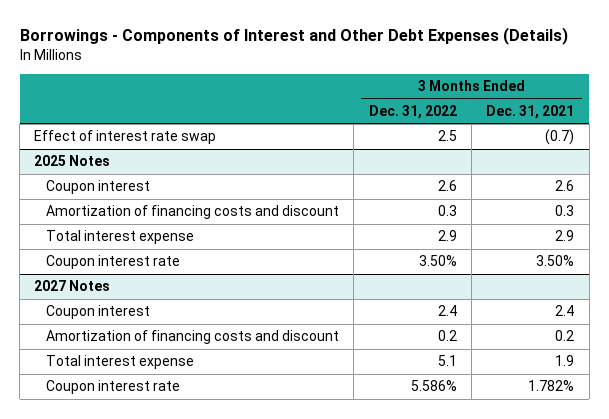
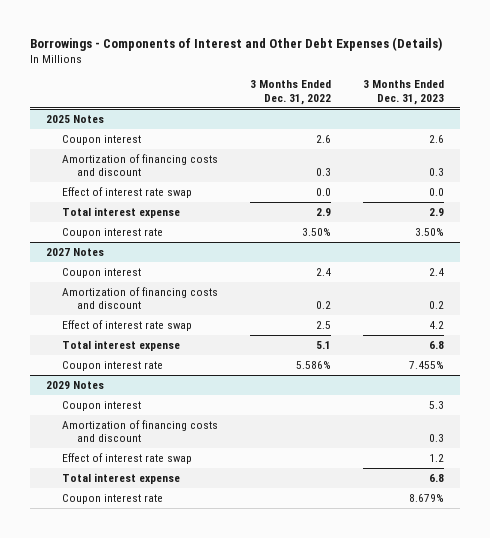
[486,104,575,119] Dec. 31, 2021 -> none
none -> [362,80,444,105] 3 Months Ended Dec. 31, 2023
[34,130,217,145] Effect of interest rate swap -> none
none -> [61,186,192,198] Effect of interest rate swap
none -> [61,319,192,331] Effect of interest rate swap
none -> [46,380,105,389] 2029 Notes
none -> [61,400,141,411] Coupon interest
none -> [61,419,218,443] Amortization of financing costs and discount
none -> [61,452,192,464] Effect of interest rate swap
none -> [61,472,180,484] Total interest expense
none -> [61,493,163,504] Coupon interest rate

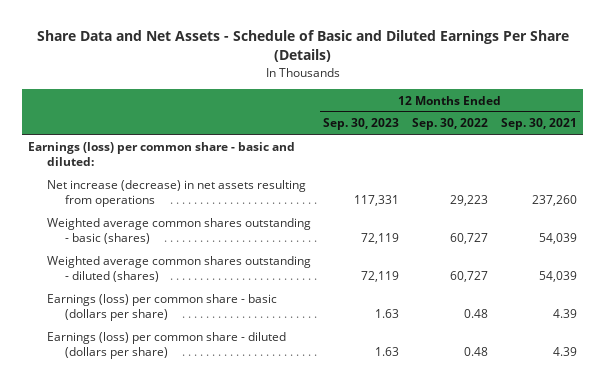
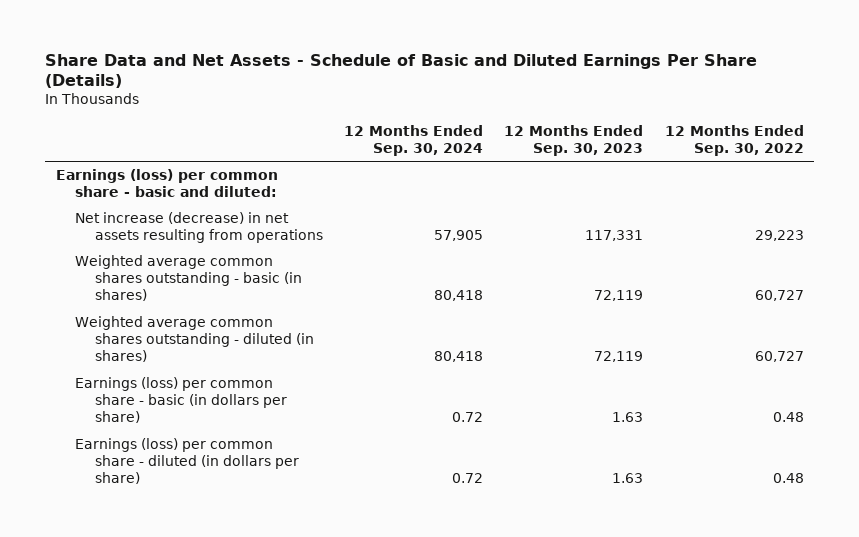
[500,118,577,131] Sep. 30, 2021 -> none
none -> [344,124,484,156] 12 Months Ended Sep. 30, 2024
[46,217,311,244] Weighted average common shares outstanding - basic (shares) -> [75,254,303,302] Weighted average common shares outstanding - basic (in shares)
[46,255,311,282] Weighted average common shares outstanding - diluted (shares) -> [75,315,315,363] Weighted average common shares outstanding - diluted (in shares)
[46,293,277,321] Earnings (loss) per common share - basic (dollars per share) -> [75,376,288,424] Earnings (loss) per common share - basic (in dollars per share)
[46,331,286,359] Earnings (loss) per common share - diluted (dollars per share) -> [75,437,300,485] Earnings (loss) per common share - diluted (in dollars per share)

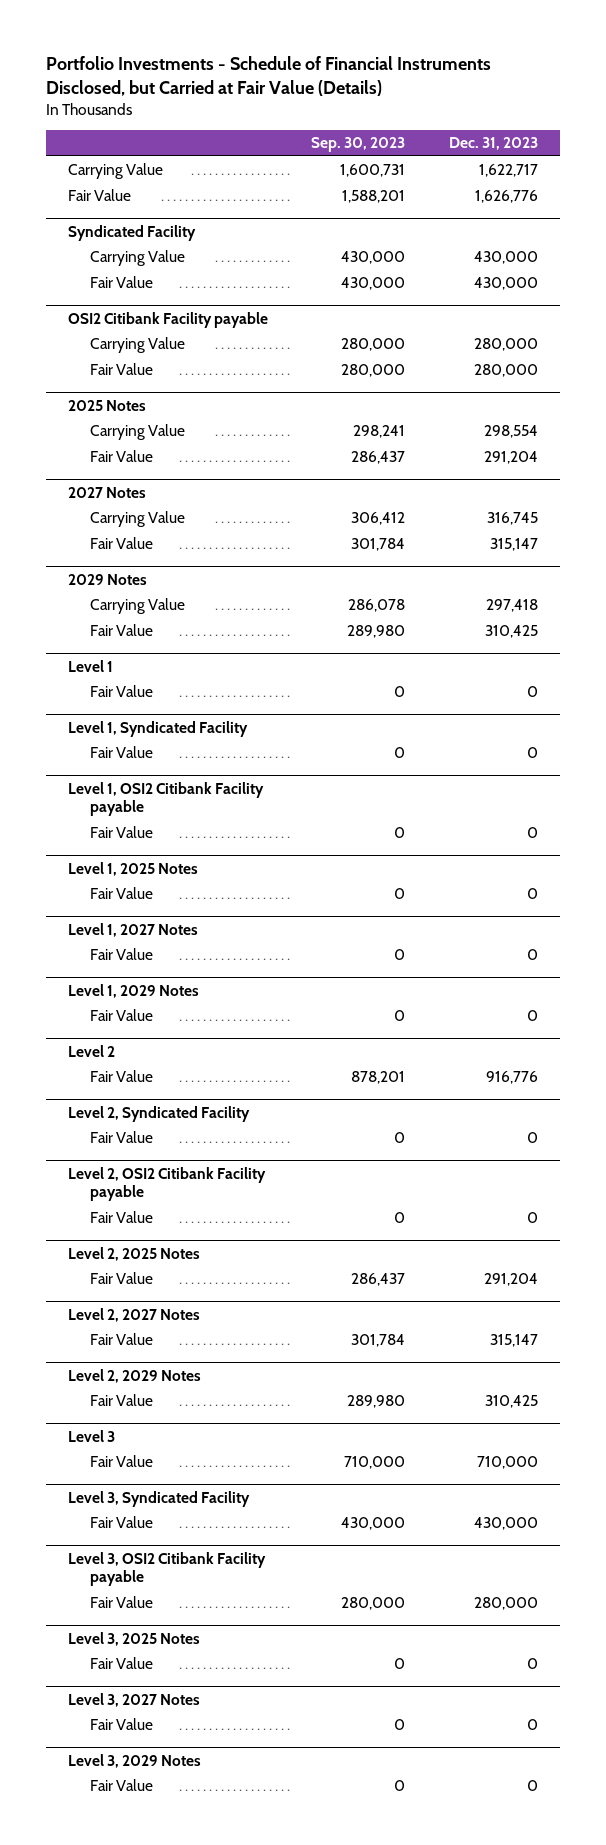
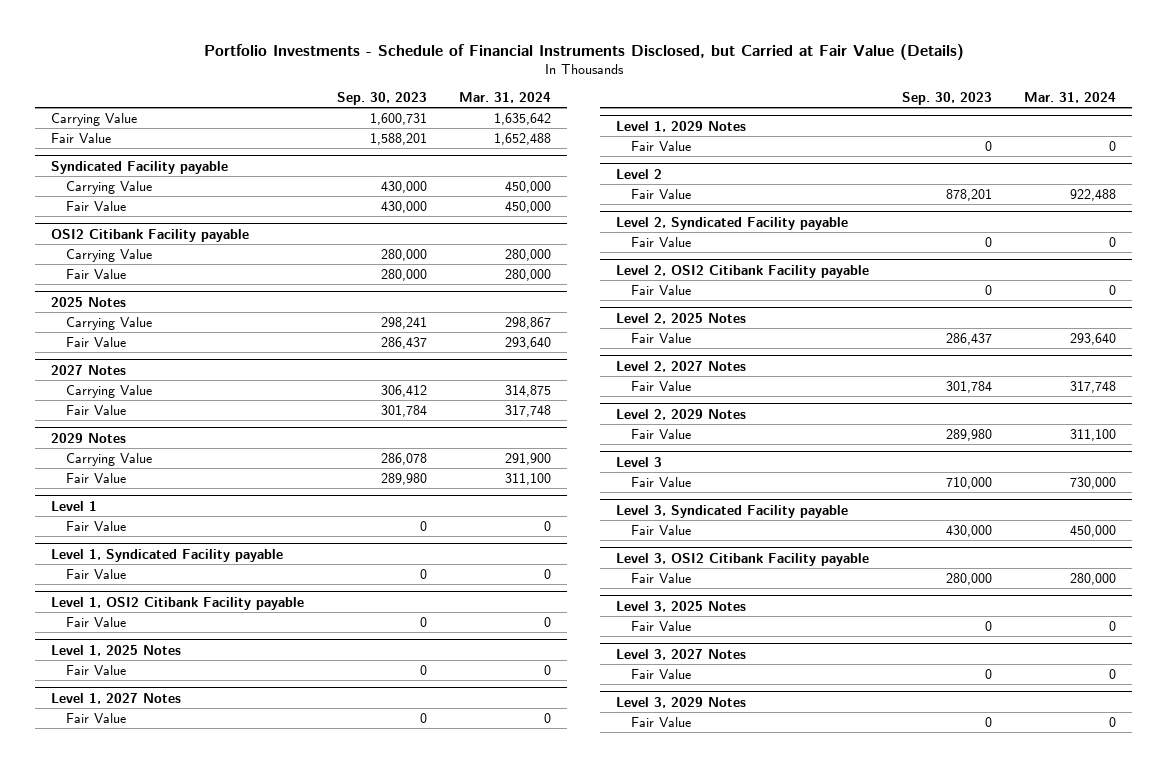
[449,137,539,151] Dec. 31, 2023 -> none
none -> [458,92,551,104] Mar. 31, 2024
[67,224,196,241] Syndicated Facility -> [51,160,229,174] Syndicated Facility payable
[67,720,248,737] Level 1, Syndicated Facility -> [51,548,284,562] Level 1, Syndicated Facility payable
[67,1105,250,1122] Level 2, Syndicated Facility -> [616,216,849,230] Level 2, Syndicated Facility payable
[67,1490,250,1507] Level 3, Syndicated Facility -> [616,504,849,518] Level 3, Syndicated Facility payable

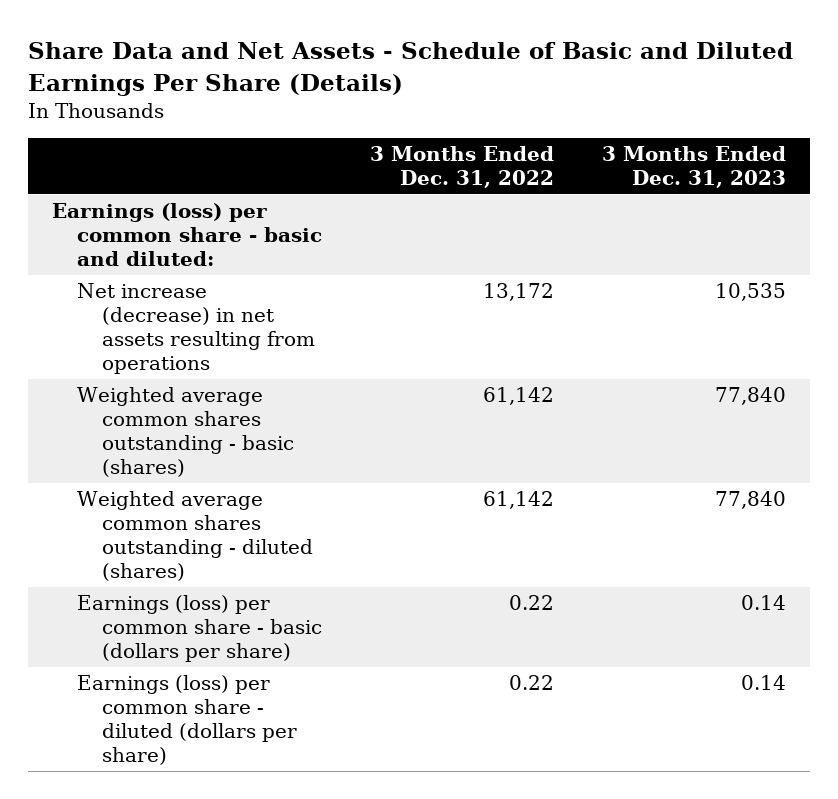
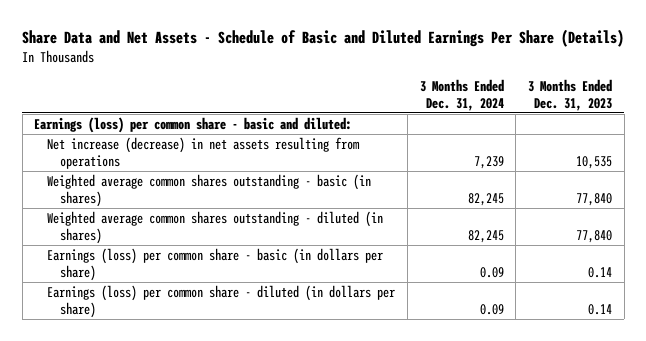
[369,145,554,189] 3 Months Ended Dec. 31, 2022 -> none
none -> [419,78,504,111] 3 Months Ended Dec. 31, 2024
[77,387,294,478] Weighted average common shares outstanding - basic (shares) -> [47,174,372,207] Weighted average common shares outstanding - basic (in shares)
[77,491,313,582] Weighted average common shares outstanding - diluted (shares) -> [47,211,384,244] Weighted average common shares outstanding - diluted (in shares)
[77,595,322,663] Earnings (loss) per common share - basic (dollars per share) -> [47,248,384,281] Earnings (loss) per common share - basic (in dollars per share)
[77,675,297,766] Earnings (loss) per common share - diluted (dollars per share) -> [47,285,396,318] Earnings (loss) per common share - diluted (in dollars per share)

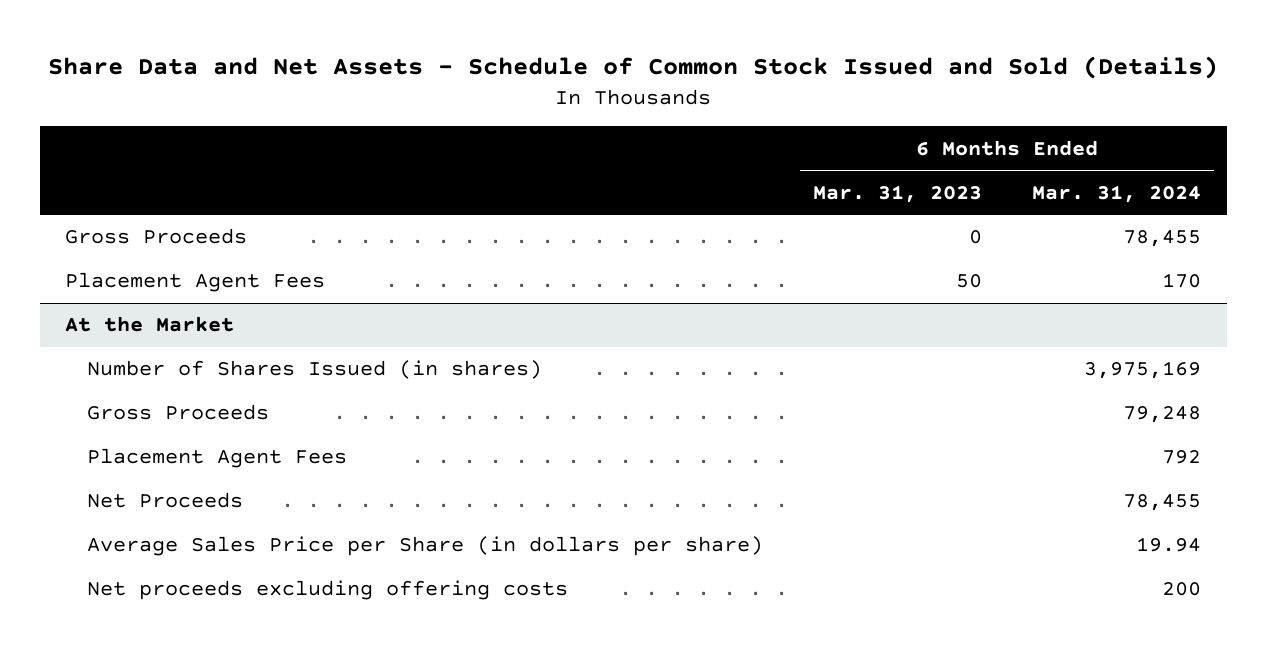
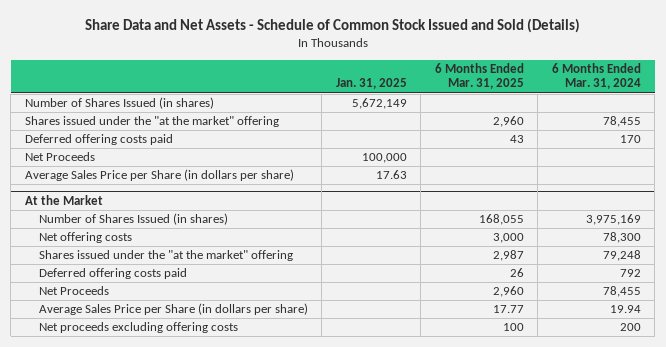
[813,184,983,203] Mar. 31, 2023 -> none
none -> [335,78,407,90] Jan. 31, 2025
none -> [434,63,524,90] 6 Months Ended Mar. 31, 2025
none -> [24,97,214,110] Number of Shares Issued (in shares)
[65,228,248,245] Gross Proceeds -> [24,116,279,128] Shares issued under the "at the market" offering
[65,272,326,293] Placement Agent Fees -> [24,134,173,146] Deferred offering costs paid
none -> [24,152,95,162] Net Proceeds
none -> [24,169,294,182] Average Sales Price per Share (in dollars per share)
none -> [38,232,132,244] Net offering costs
[86,404,269,421] Gross Proceeds -> [38,250,293,262] Shares issued under the "at the market" offering
[86,448,347,469] Placement Agent Fees -> [38,268,187,280] Deferred offering costs paid

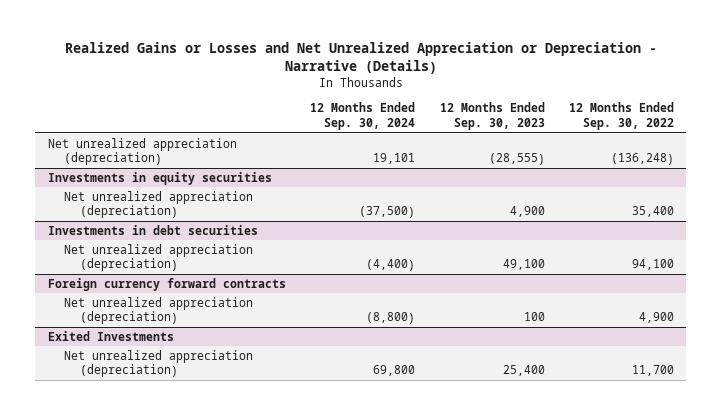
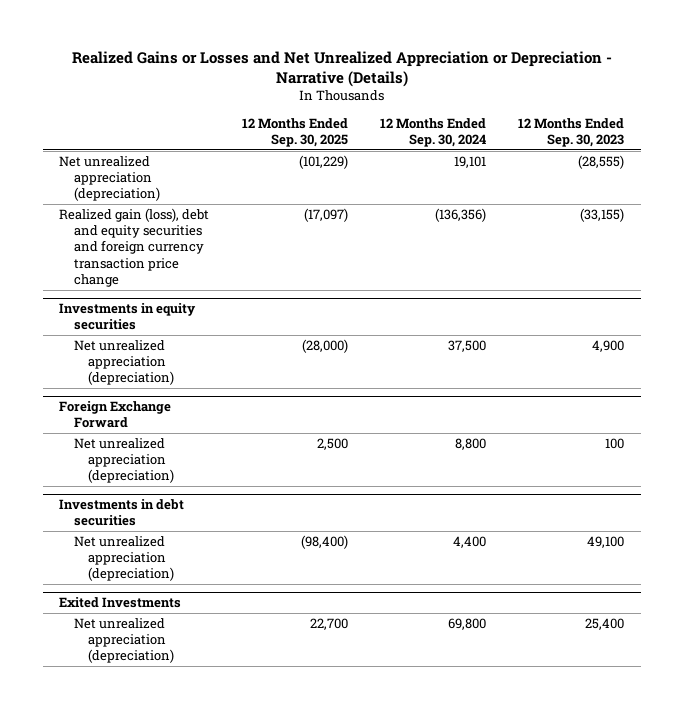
[569,102,675,131] 12 Months Ended Sep. 30, 2022 -> none
none -> [241,117,348,148] 12 Months Ended Sep. 30, 2025
none -> [59,207,210,288] Realized gain (loss), debt and equity securities and foreign currency transaction price change
[359,206,416,219] (37,500) -> [448,339,487,352] 37,500
none -> [59,401,172,429] Foreign Exchange Forward
none -> [73,437,174,484] Net unrealized appreciation (depreciation)
[47,277,286,291] Foreign currency forward contracts -> none
[63,296,253,325] Net unrealized appreciation (depreciation) -> none
[366,259,416,272] (4,400) -> [453,535,487,548] 4,400

